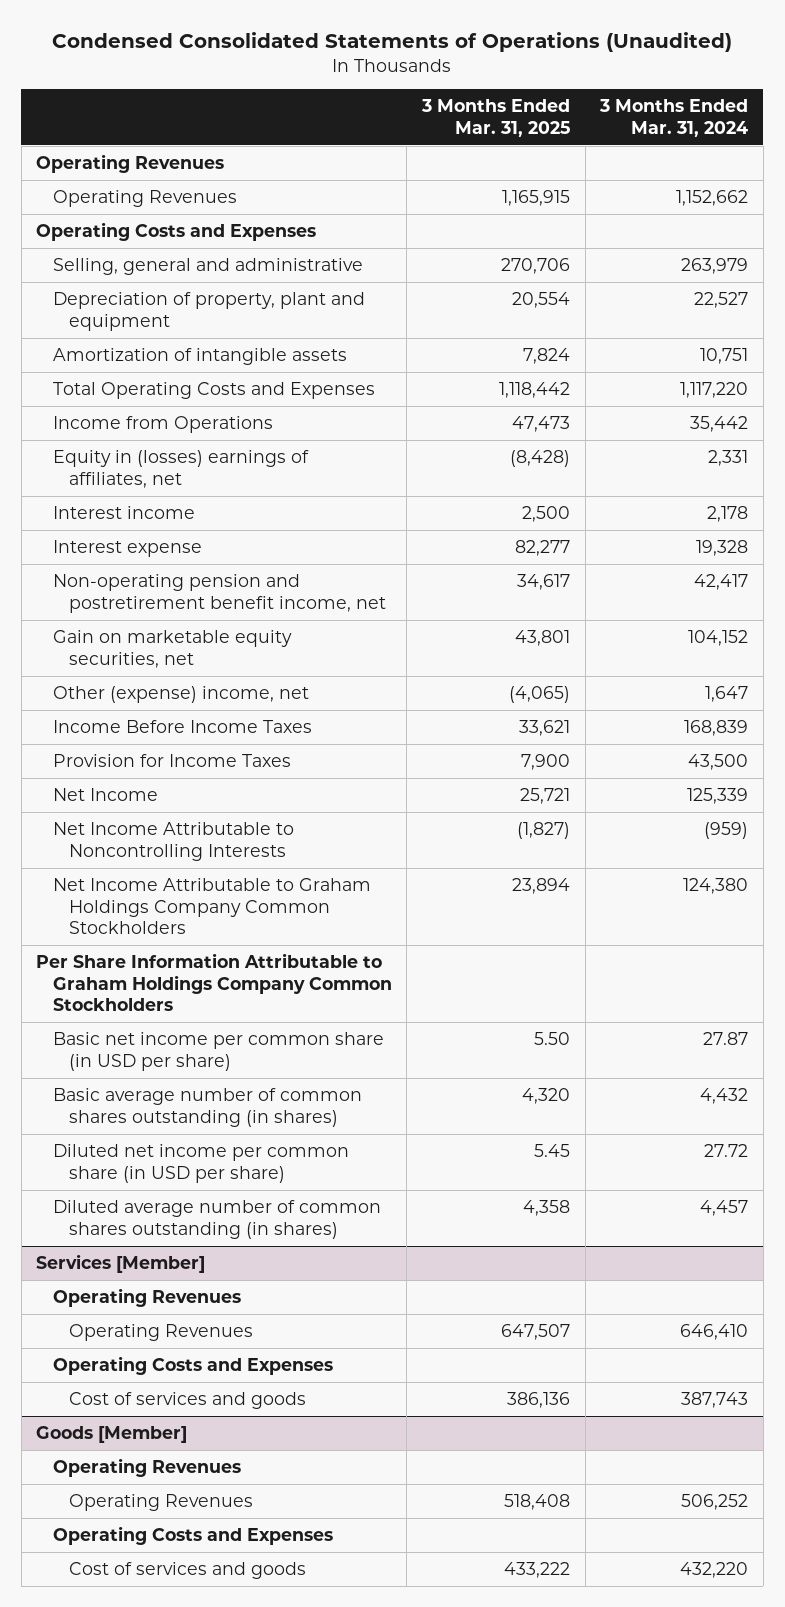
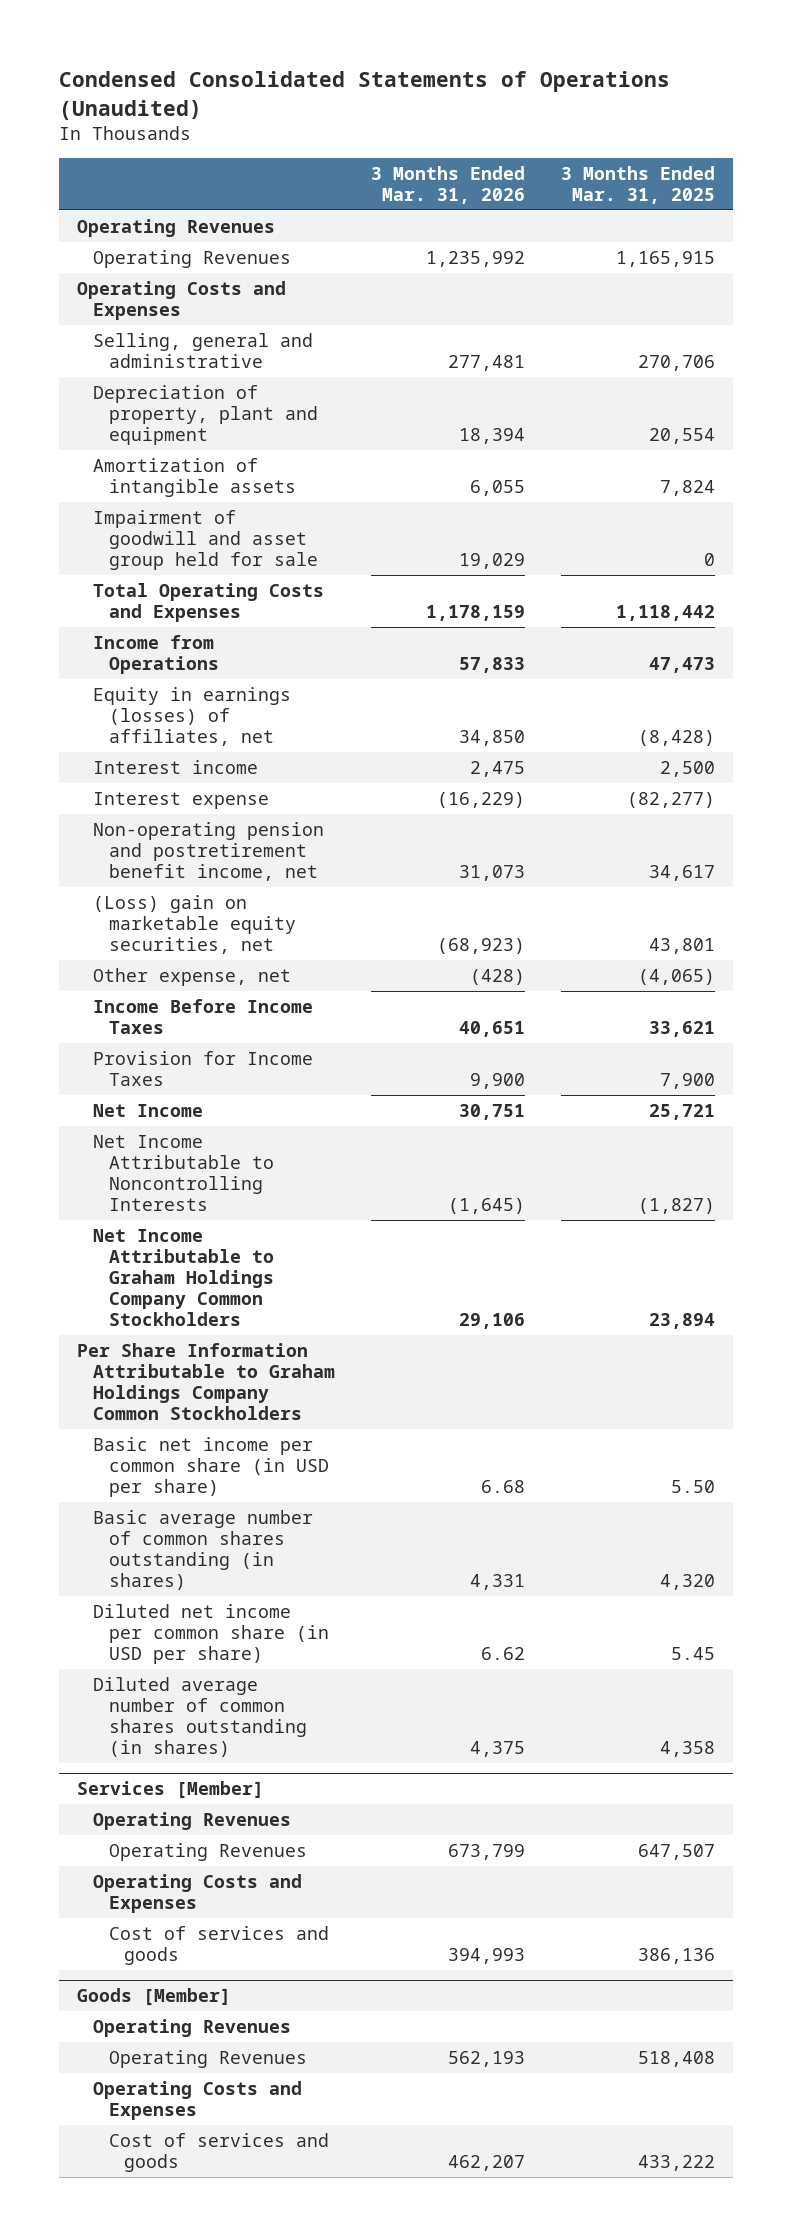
[599,99,749,137] 3 Months Ended Mar. 31, 2024 -> none
none -> [371,165,526,205] 3 Months Ended Mar. 31, 2026
none -> [93,509,318,570] Impairment of goodwill and asset group held for sale
[52,450,309,488] Equity in (losses) earnings of affiliates, net -> [93,686,292,746] Equity in earnings (losses) of affiliates, net
[515,540,571,557] 82,277 -> [627,791,716,808] (82,277)
[52,630,292,668] Gain on marketable equity securities, net -> [93,894,296,954] (Loss) gain on marketable equity securities, net
[52,686,309,704] Other (expense) income, net -> [93,967,292,986] Other expense, net

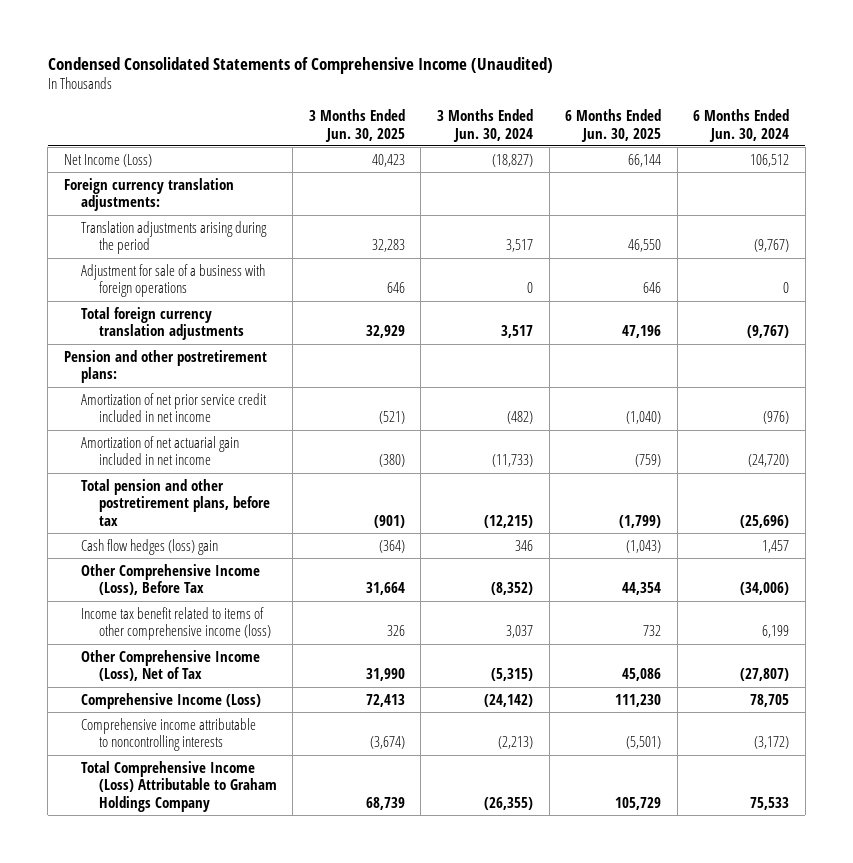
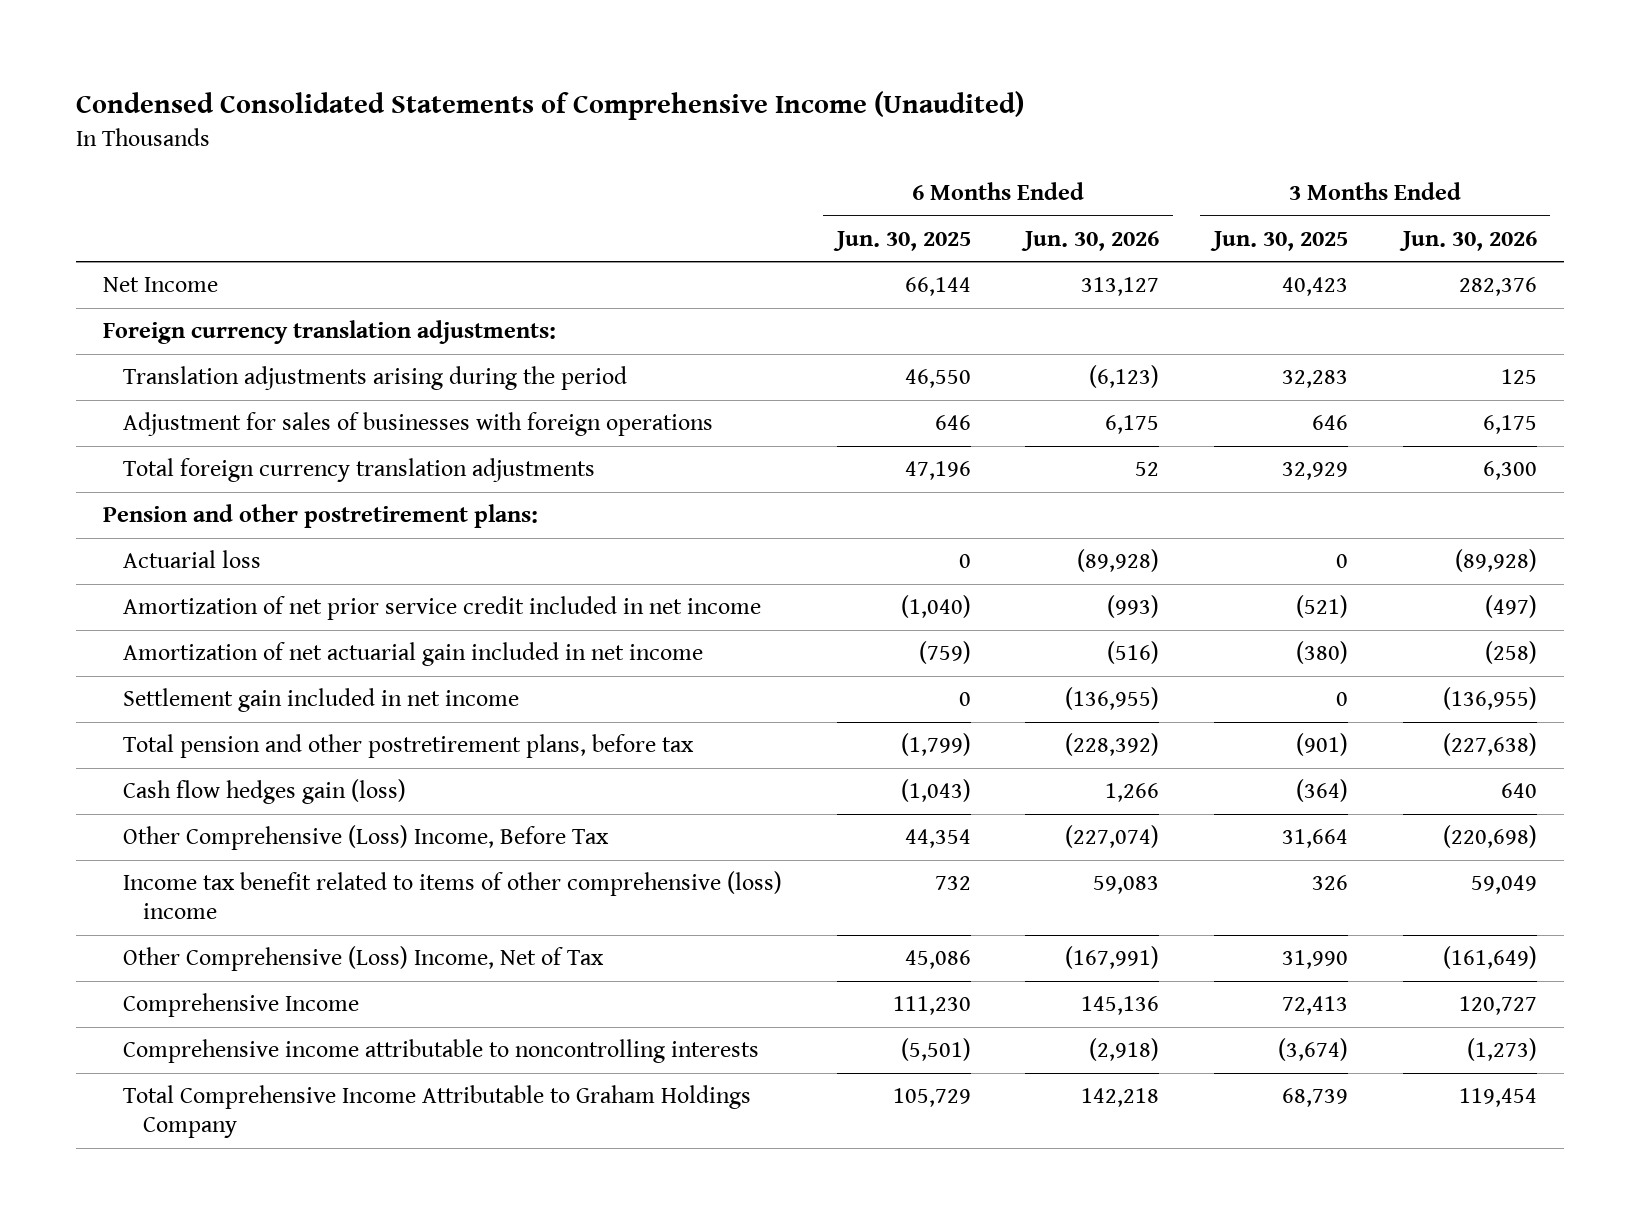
[437,108,534,142] 3 Months Ended Jun. 30, 2024 -> none
[693,108,790,142] 6 Months Ended Jun. 30, 2024 -> none
none -> [1021,230,1160,251] Jun. 30, 2026
none -> [1398,230,1537,251] Jun. 30, 2026
[63,153,152,167] Net Income (Loss) -> [103,277,219,293] Net Income
[81,263,266,298] Adjustment for sale of a business with foreign operations -> [123,412,714,437] Adjustment for sales of businesses with foreign operations
none -> [123,550,262,569] Actuarial loss
none -> [123,688,520,713] Settlement gain included in net income
[81,538,219,555] Cash flow hedges (loss) gain -> [123,779,407,805] Cash flow hedges gain (loss)
[81,563,261,596] Other Comprehensive Income (Loss), Before Tax -> [123,825,610,851] Other Comprehensive (Loss) Income, Before Tax
[81,606,271,641] Income tax benefit related to items of other comprehensive income (loss) -> [123,871,783,920] Income tax benefit related to items of other comprehensive (loss) income
[81,649,261,682] Other Comprehensive Income (Loss), Net of Tax -> [123,946,605,972] Other Comprehensive (Loss) Income, Net of Tax
[81,692,262,709] Comprehensive Income (Loss) -> [123,993,360,1018] Comprehensive Income
[81,760,277,812] Total Comprehensive Income (Loss) Attributable to Graham Holdings Company -> [123,1085,752,1139] Total Comprehensive Income Attributable to Graham Holdings Company

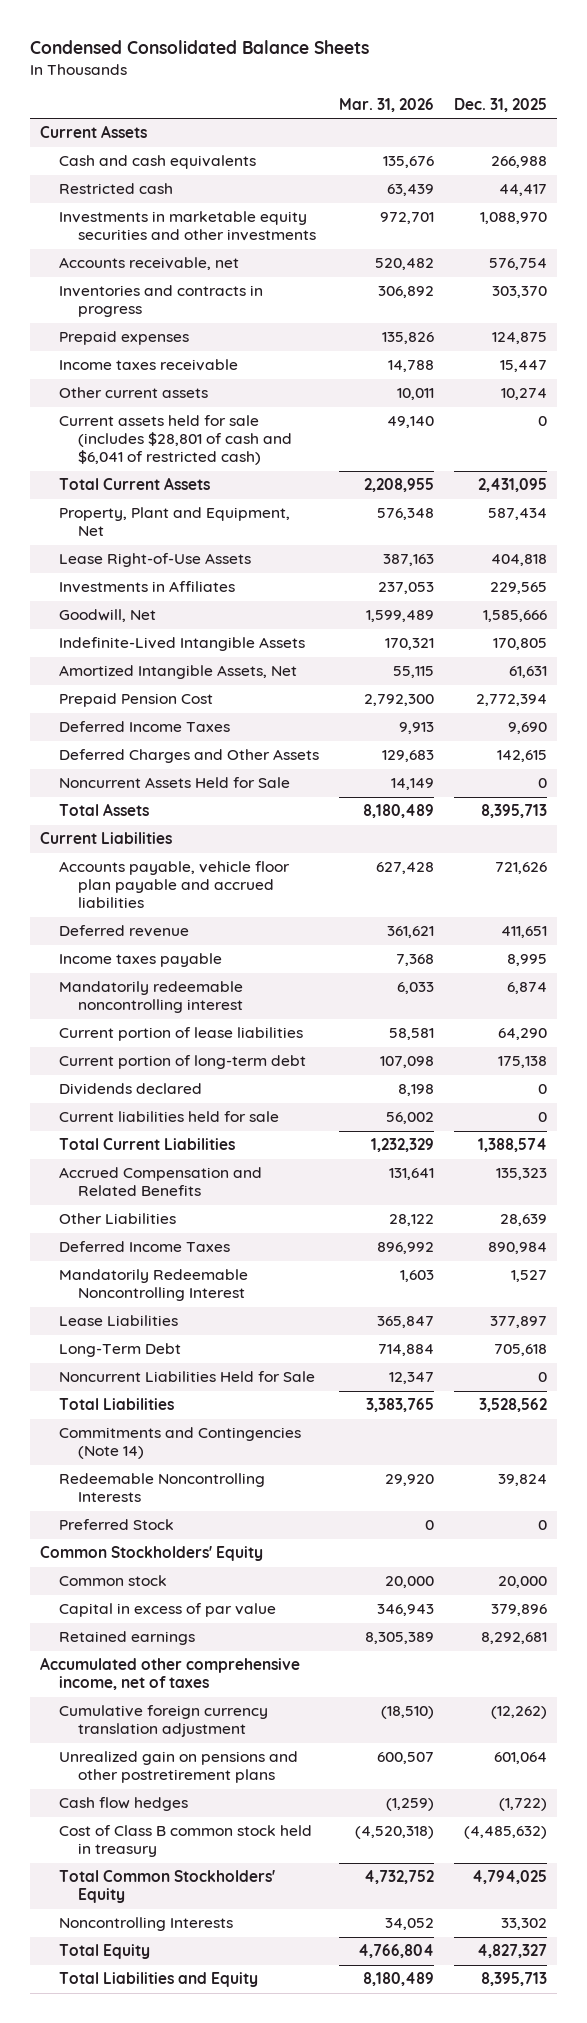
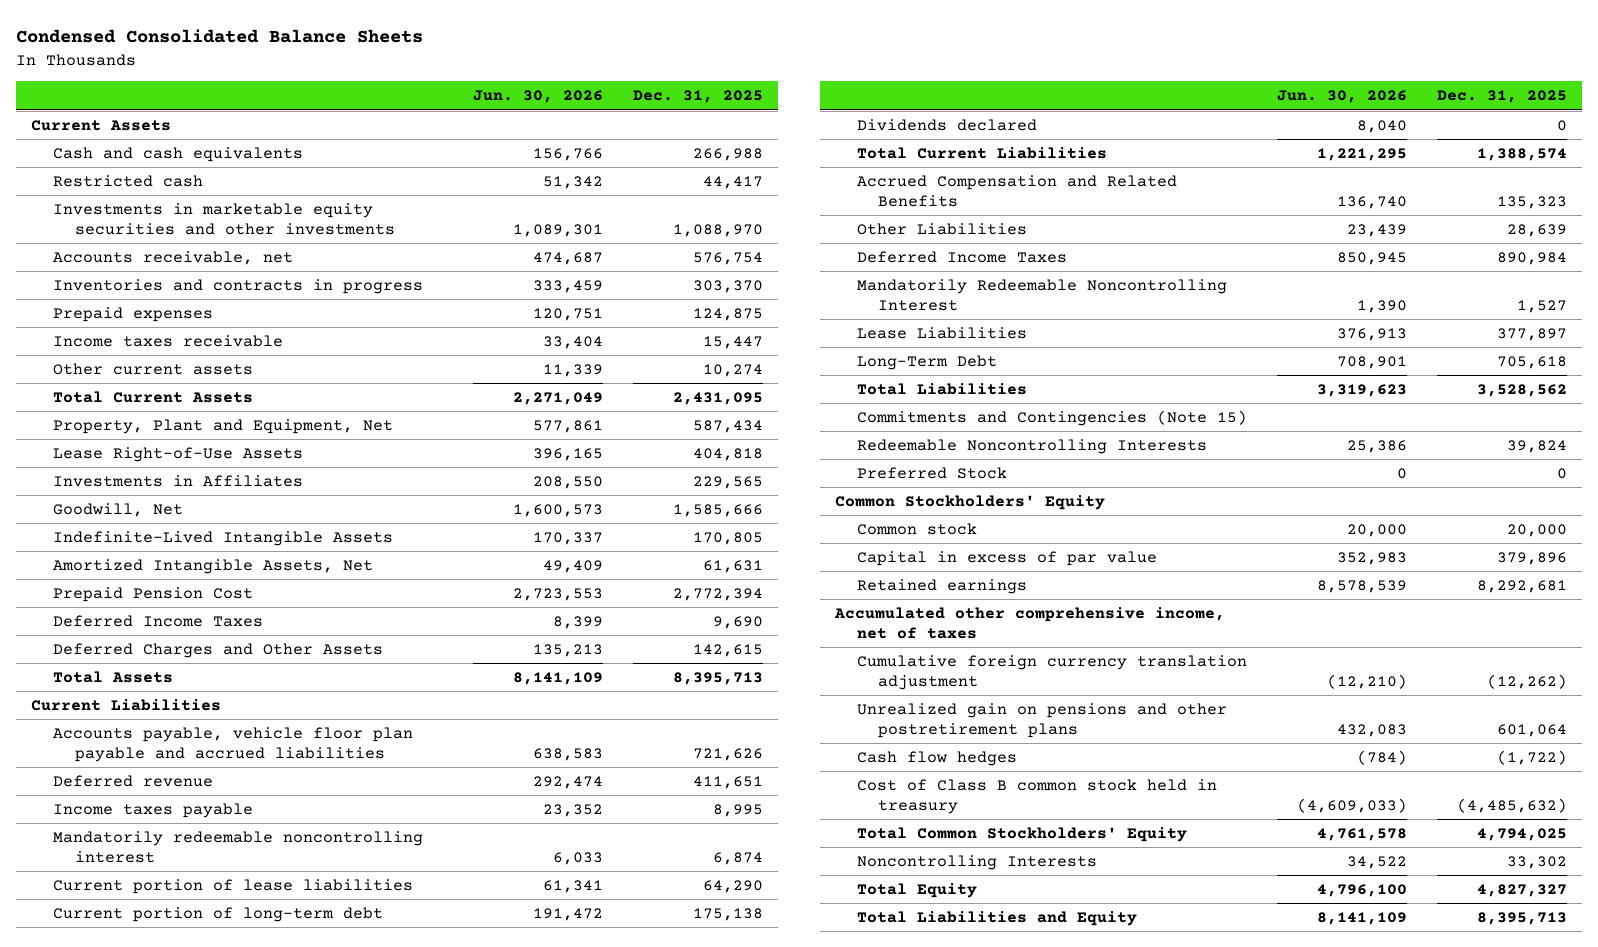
[338,97,434,112] Mar. 31, 2026 -> none
none -> [473,90,604,104] Jun. 30, 2026
[58,415,292,466] Current assets held for sale (includes $28,801 of cash and $6,041 of restricted cash) -> none
[58,777,290,789] Noncurrent Assets Held for Sale -> none
[58,1111,279,1123] Current liabilities held for sale -> none
[58,1371,315,1383] Noncurrent Liabilities Held for Sale -> none
[58,1427,301,1460] Commitments and Contingencies (Note 14) -> [856,409,1247,426] Commitments and Contingencies (Note 15)

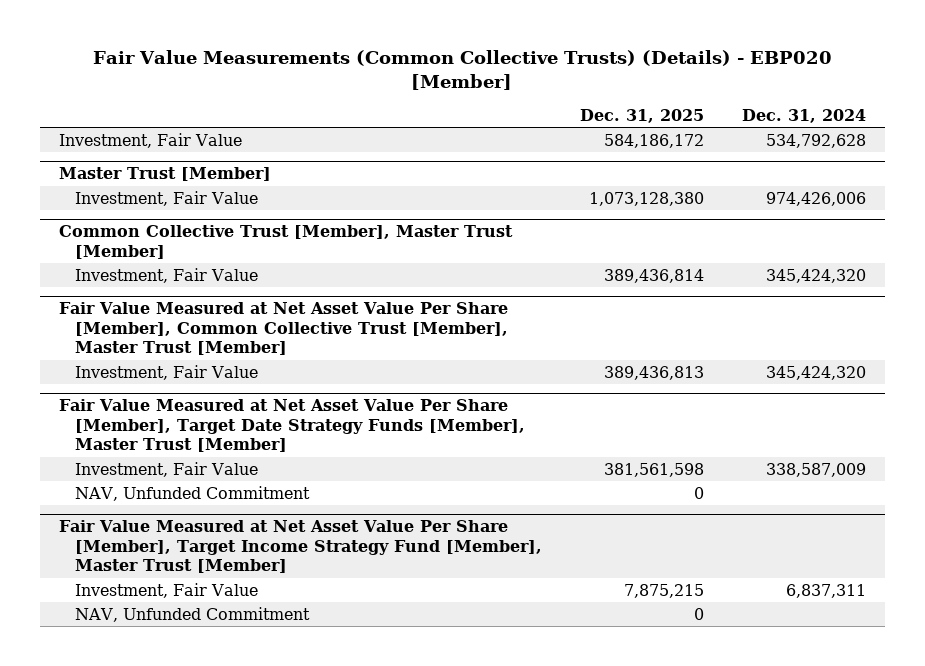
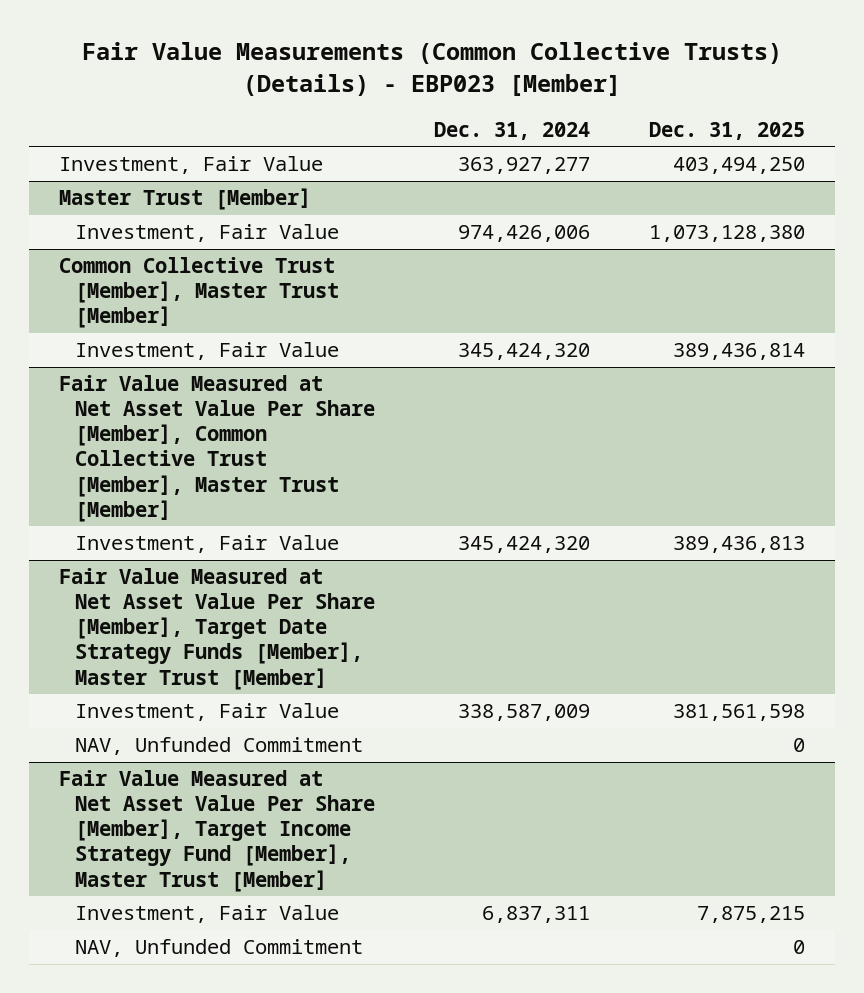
[93,49,833,90] Fair Value Measurements (Common Collective Trusts) (Details) - EBP020 [Member] -> [81,42,782,96] Fair Value Measurements (Common Collective Trusts) (Details) - EBP023 [Member]
[603,133,704,148] 584,186,172 -> [673,157,806,175] 403,494,250
[765,133,866,148] 534,792,628 -> [457,157,590,175] 363,927,277

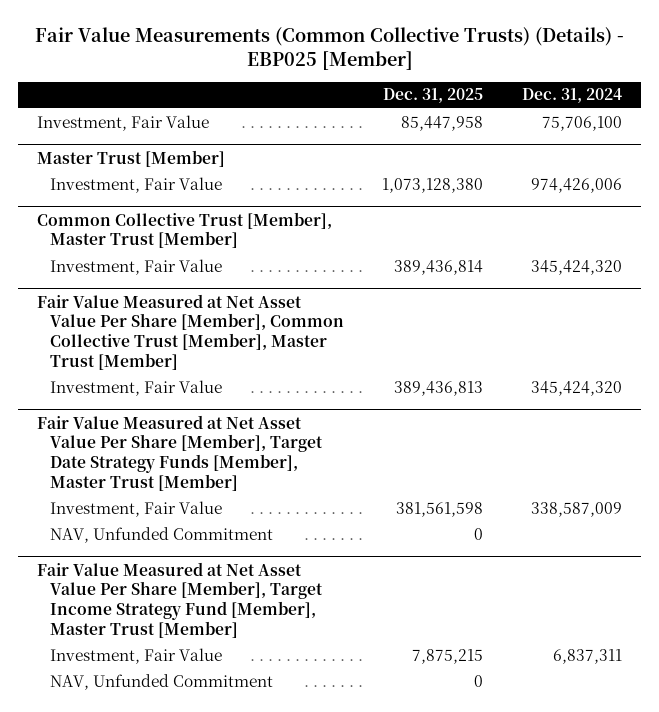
[81,42,782,96] Fair Value Measurements (Common Collective Trusts) (Details) - EBP023 [Member] -> [34,26,624,71] Fair Value Measurements (Common Collective Trusts) (Details) - EBP025 [Member]
[457,157,590,175] 363,927,277 -> [541,115,622,131] 75,706,100
[673,157,806,175] 403,494,250 -> [401,115,484,131] 85,447,958

